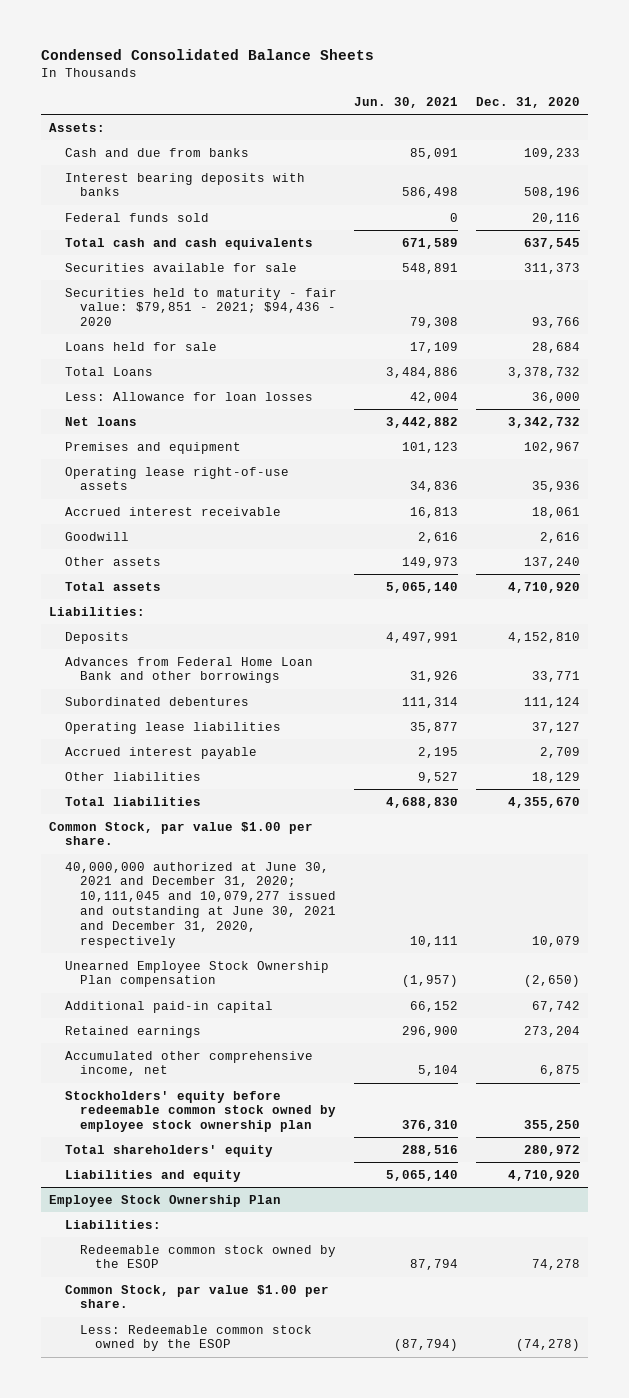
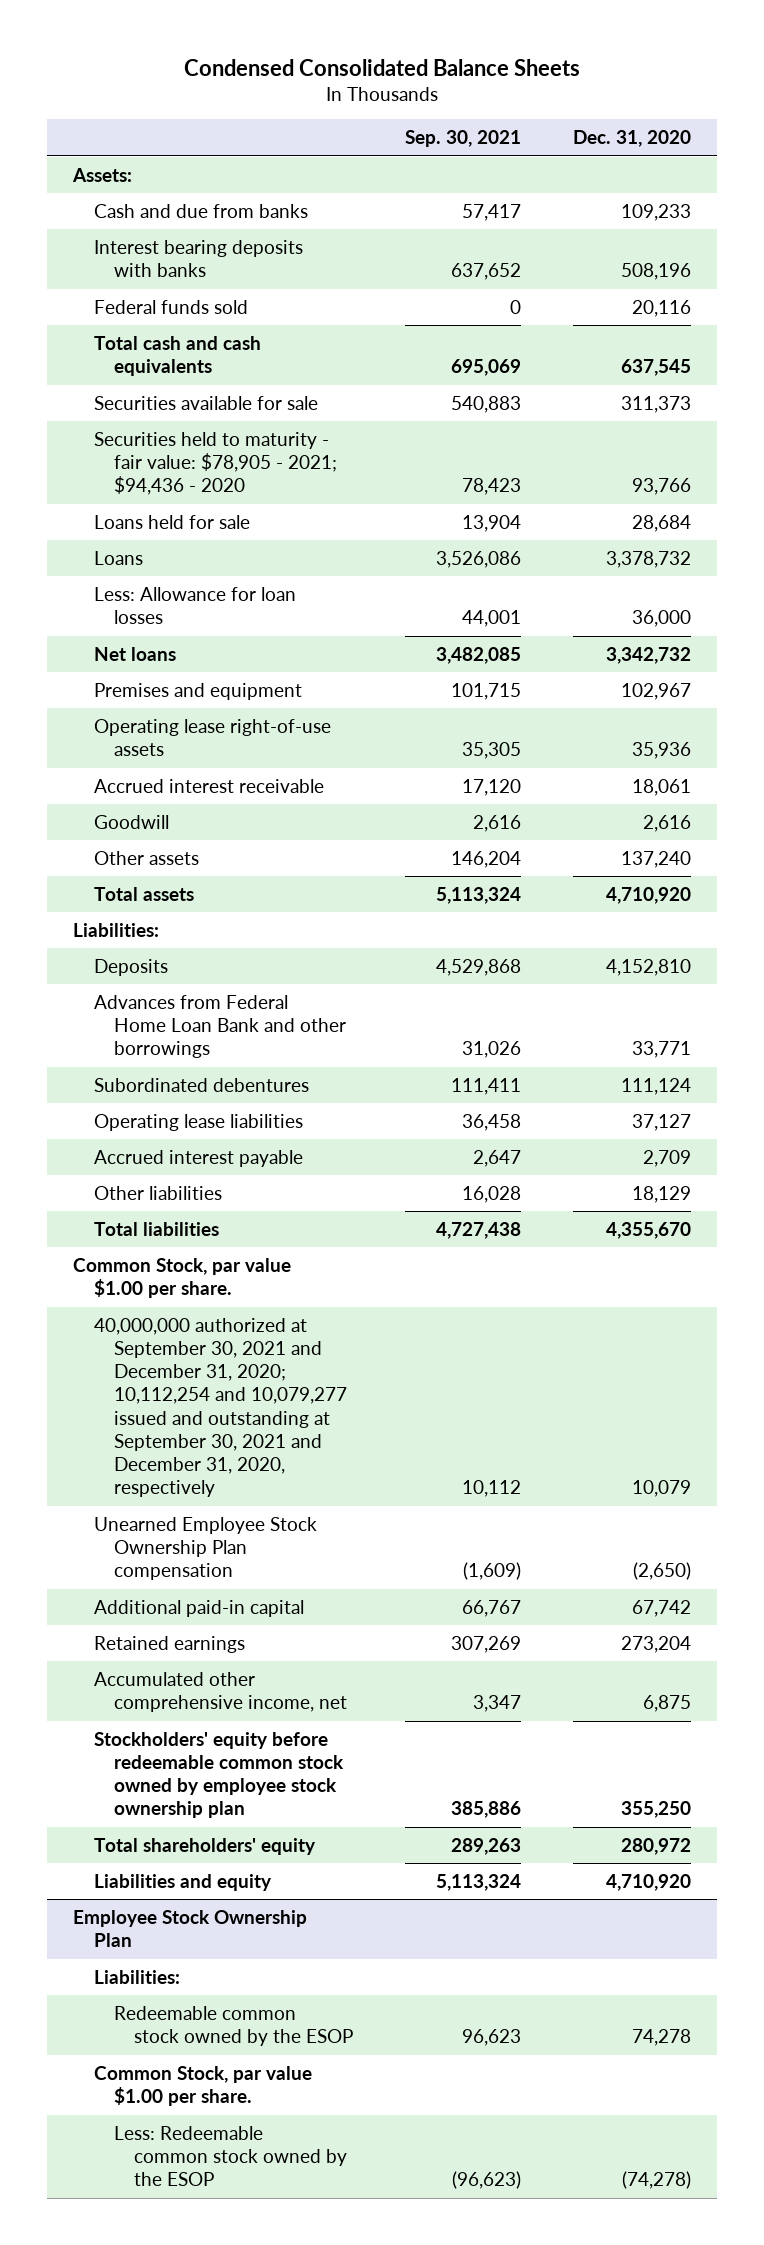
[354,97,459,109] Jun. 30, 2021 -> none
none -> [405,130,522,148] Sep. 30, 2021
[64,287,337,327] Securities held to maturity - fair value: $79,851 - 2021; $94,436 - 2020 -> [93,431,337,496] Securities held to maturity - fair value: $78,905 - 2021; $94,436 - 2020
[64,366,153,376] Total Loans -> [93,550,143,565] Loans
[64,861,336,948] 40,000,000 authorized at June 30, 2021 and December 31, 2020; 10,111,045 and 10,079,277 issued and outstanding at June 30, 2021 and December 31, 2020, respectively -> [93,1317,347,1498] 40,000,000 authorized at September 30, 2021 and December 31, 2020; 10,112,254 and 10,079,277 issued and outstanding at September 30, 2021 and December 31, 2020, respectively

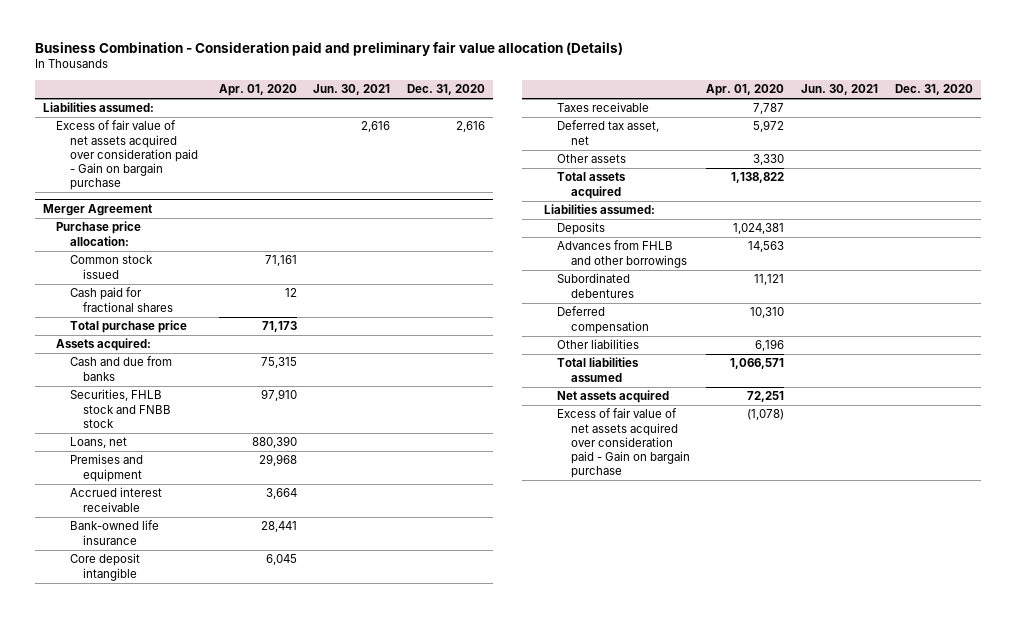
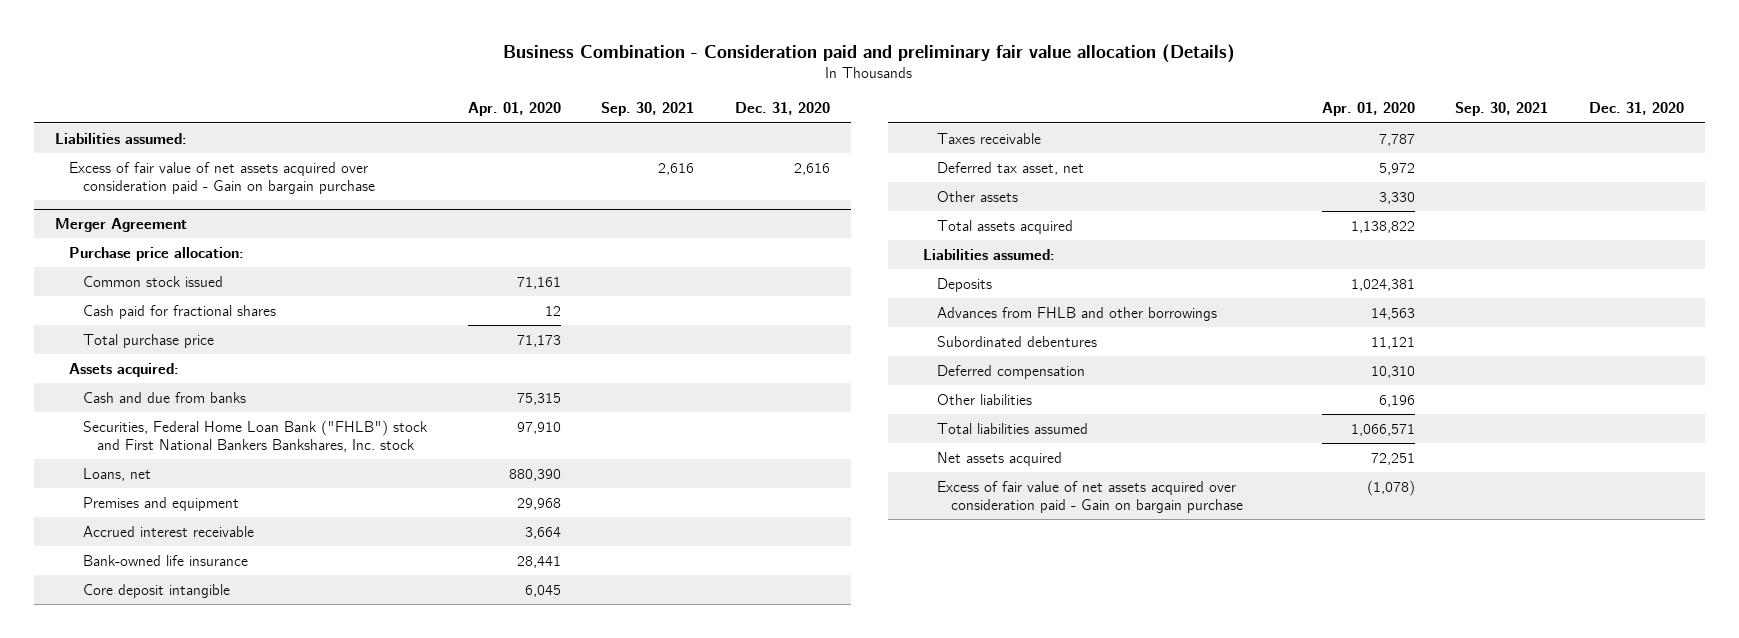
[313,84,391,96] Jun. 30, 2021 -> none
none -> [601,102,695,117] Sep. 30, 2021
[69,389,172,428] Securities, FHLB stock and FNBB stock -> [82,419,428,452] Securities, Federal Home Loan Bank ("FHLB") stock and First National Bankers Bankshares, Inc. stock

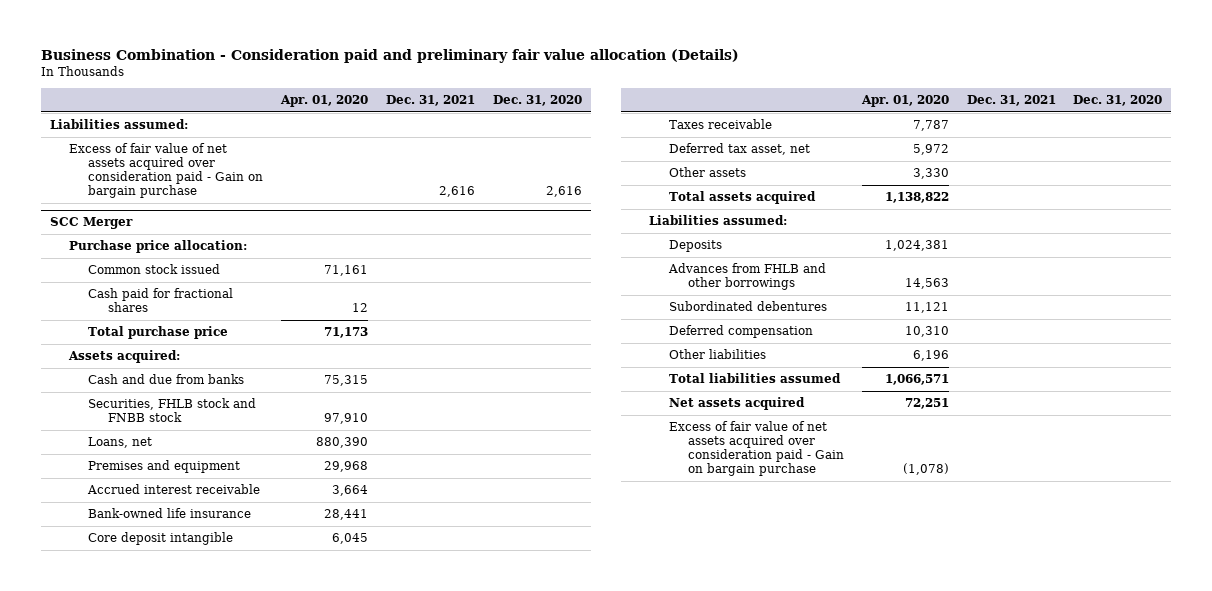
[601,102,695,117] Sep. 30, 2021 -> none
none -> [386,95,476,107] Dec. 31, 2021
[54,217,187,232] Merger Agreement -> [49,217,133,230] SCC Merger
[82,419,428,452] Securities, Federal Home Loan Bank ("FHLB") stock and First National Bankers Bankshares, Inc. stock -> [88,398,257,423] Securities, FHLB stock and FNBB stock

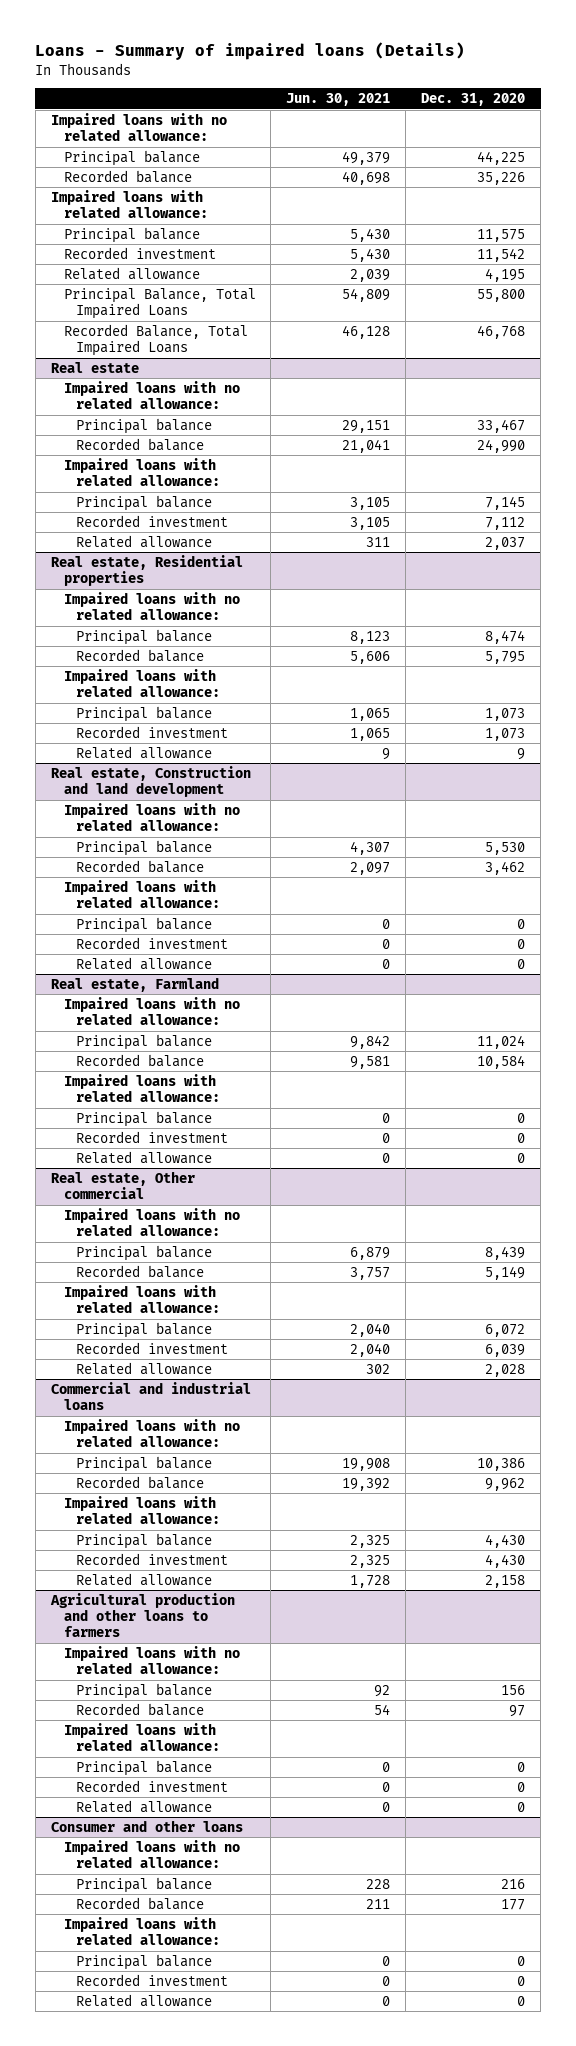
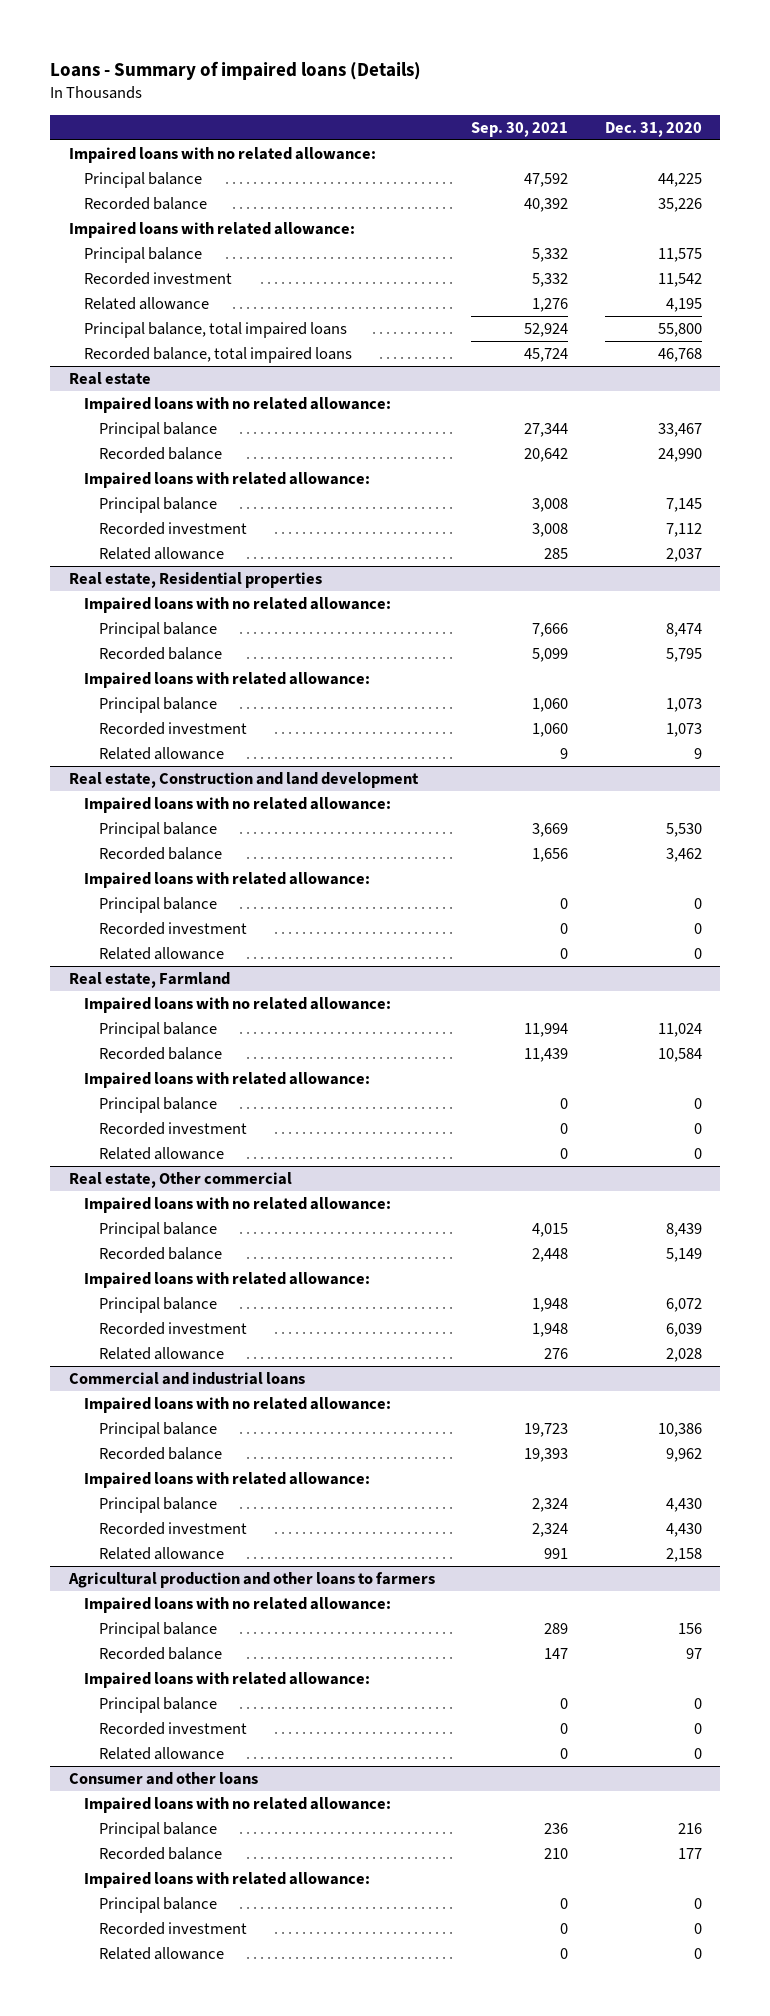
[286,93,391,107] Jun. 30, 2021 -> none
none -> [471,121,569,137] Sep. 30, 2021
[63,287,256,320] Principal Balance, Total Impaired Loans -> [83,321,347,338] Principal balance, total impaired loans
[63,323,248,357] Recorded Balance, Total Impaired Loans -> [83,346,352,363] Recorded balance, total impaired loans

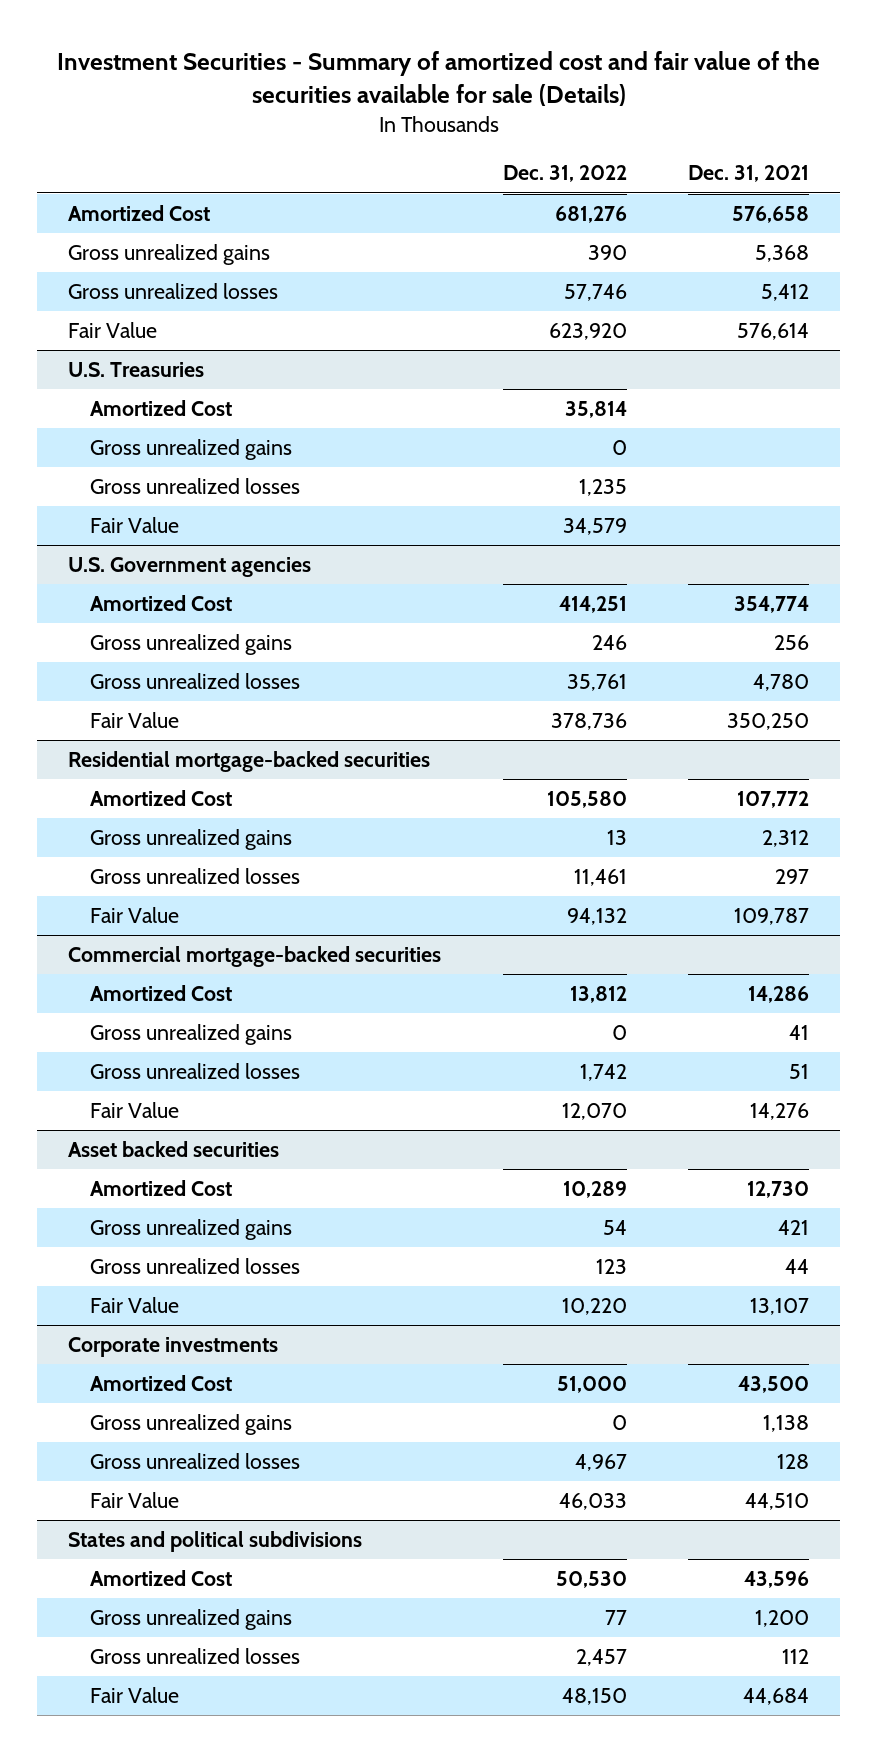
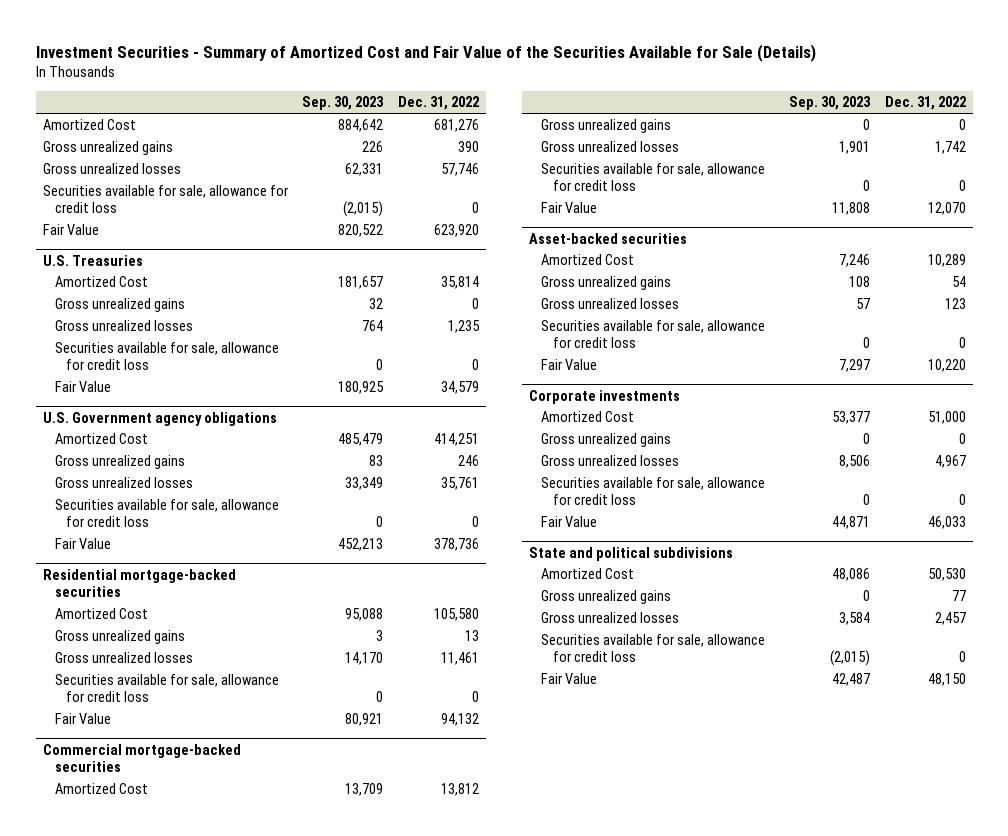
[56,51,820,107] Investment Securities - Summary of amortized cost and fair value of the securities available for sale (Details) -> [35,43,816,62] Investment Securities - Summary of Amortized Cost and Fair Value of the Securities Available for Sale (Details)
[688,165,810,183] Dec. 31, 2021 -> none
none -> [302,96,385,111] Sep. 30, 2023
none -> [42,184,288,214] Securities available for sale, allowance for credit loss
none -> [54,341,279,371] Securities available for sale, allowance for credit loss
[68,557,312,578] U.S. Government agencies -> [42,411,277,426] U.S. Government agency obligations
none -> [54,498,279,528] Securities available for sale, allowance for credit loss
none -> [54,673,279,703] Securities available for sale, allowance for credit loss
none -> [541,162,766,192] Securities available for sale, allowance for credit loss
[68,1141,280,1158] Asset backed securities -> [529,232,688,244] Asset-backed securities
none -> [541,319,766,349] Securities available for sale, allowance for credit loss
none -> [541,476,766,506] Securities available for sale, allowance for credit loss
[68,1531,363,1553] States and political subdivisions -> [529,546,734,561] State and political subdivisions
none -> [541,633,766,663] Securities available for sale, allowance for credit loss

